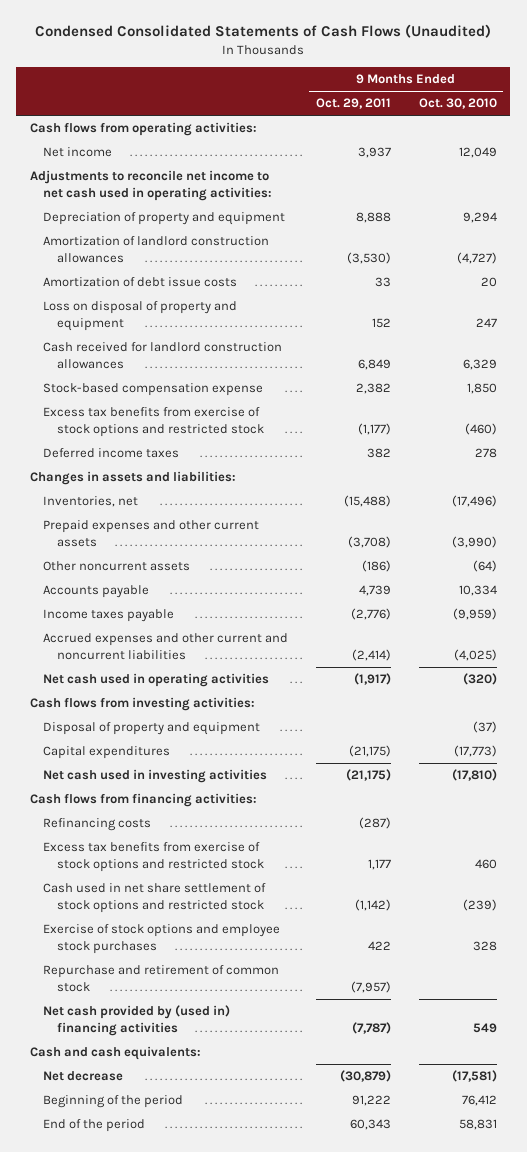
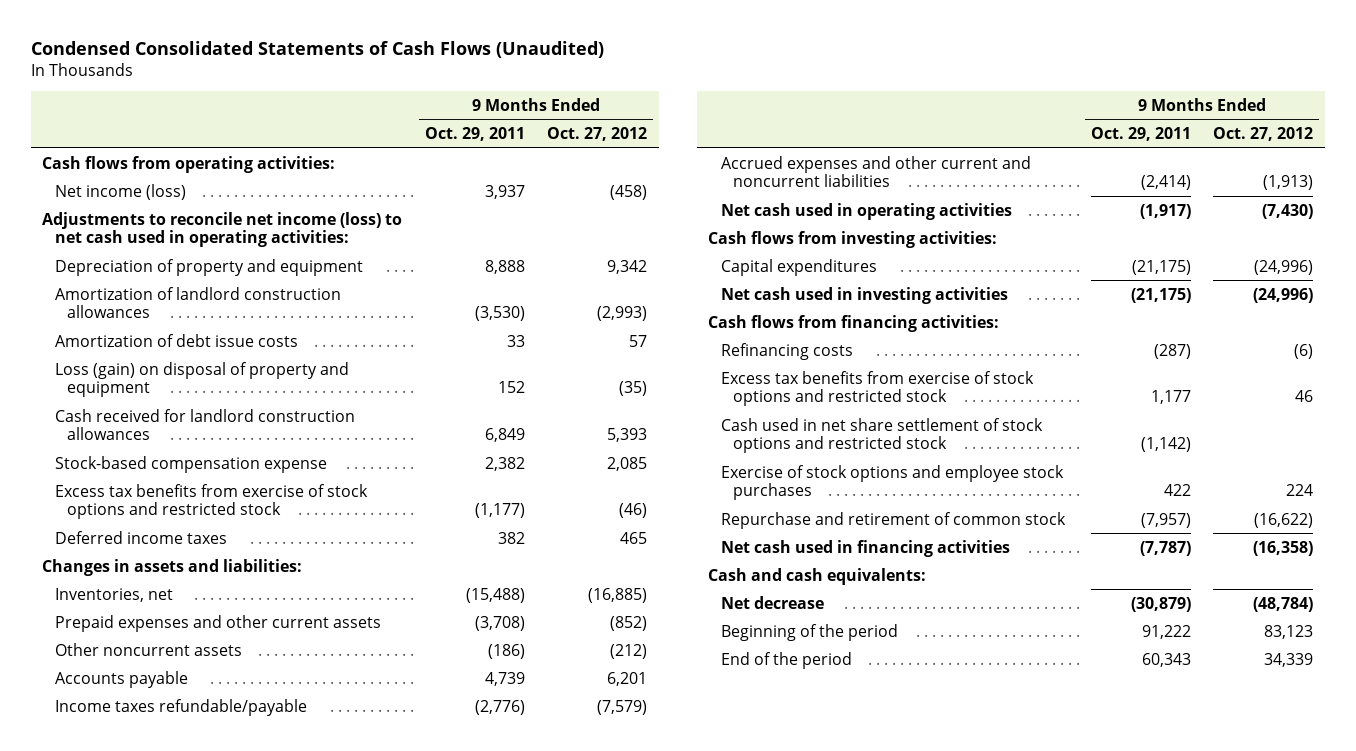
[418,98,497,110] Oct. 30, 2010 -> none
none -> [547,127,648,142] Oct. 27, 2012
[43,147,113,158] Net income -> [54,183,186,200] Net income (loss)
[29,170,273,201] Adjustments to reconcile net income to net cash used in operating activities: -> [42,211,403,248] Adjustments to reconcile net income (loss) to net cash used in operating activities:
[43,301,238,331] Loss on disposal of property and equipment -> [54,361,349,398] Loss (gain) on disposal of property and equipment
[43,609,175,623] Income taxes payable -> [54,698,307,716] Income taxes refundable/payable
[43,722,261,736] Disposal of property and equipment -> none
[43,1005,231,1036] Net cash provided by (used in) financing activities -> [720,539,1010,557] Net cash used in financing activities

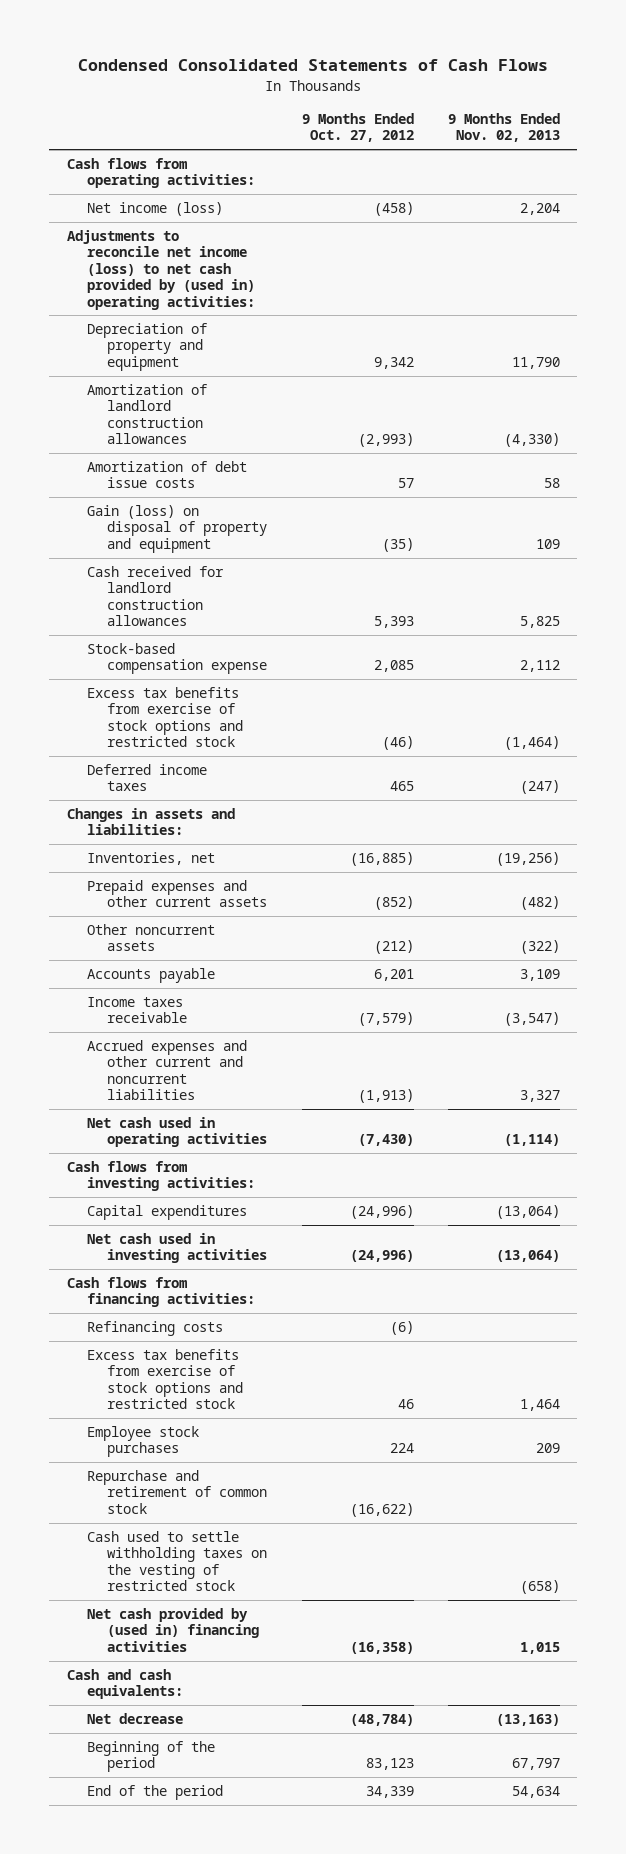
[31,41,605,59] Condensed Consolidated Statements of Cash Flows (Unaudited) -> [78,59,549,72] Condensed Consolidated Statements of Cash Flows
[424,127,525,142] Oct. 29, 2011 -> none
none -> [447,112,560,143] 9 Months Ended Nov. 02, 2013
[42,211,403,248] Adjustments to reconcile net income (loss) to net cash used in operating activities: -> [66,230,255,310] Adjustments to reconcile net income (loss) to net cash provided by (used in) operating activities:
[54,361,349,398] Loss (gain) on disposal of property and equipment -> [86,505,268,553] Gain (loss) on disposal of property and equipment
[54,698,307,716] Income taxes refundable/payable -> [86,997,188,1024] Income taxes receivable
[720,417,1043,454] Cash used in net share settlement of stock options and restricted stock -> none
[720,464,1064,501] Exercise of stock options and employee stock purchases -> [86,1426,199,1458] Employee stock purchases
none -> [86,1531,268,1592] Cash used to settle withholding taxes on the vesting of restricted stock
[720,539,1010,557] Net cash used in financing activities -> [86,1608,260,1652] Net cash provided by (used in) financing activities

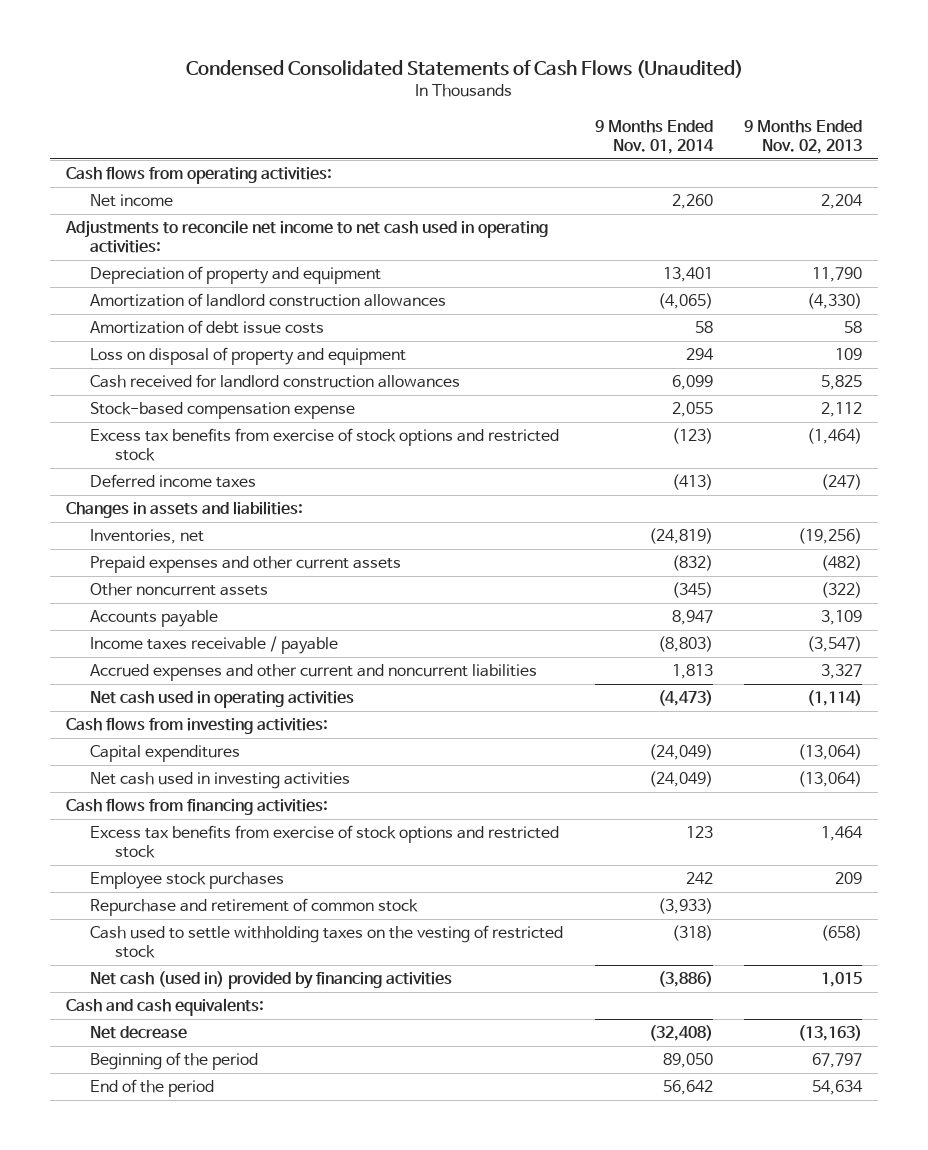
[78,59,549,72] Condensed Consolidated Statements of Cash Flows -> [185,59,743,78] Condensed Consolidated Statements of Cash Flows (Unaudited)
[301,112,414,143] 9 Months Ended Oct. 27, 2012 -> none
none -> [594,119,714,154] 9 Months Ended Nov. 01, 2014
[86,202,223,217] Net income (loss) -> [90,194,174,208] Net income
[66,230,255,310] Adjustments to reconcile net income (loss) to net cash provided by (used in) operating activities: -> [64,220,548,254] Adjustments to reconcile net income to net cash used in operating activities:
[86,505,268,553] Gain (loss) on disposal of property and equipment -> [90,347,407,366] Loss on disposal of property and equipment
[86,997,188,1024] Income taxes receivable -> [90,636,339,655] Income taxes receivable / payable
[86,1321,223,1337] Refinancing costs -> none
[86,1608,260,1652] Net cash provided by (used in) financing activities -> [90,971,453,990] Net cash (used in) provided by financing activities

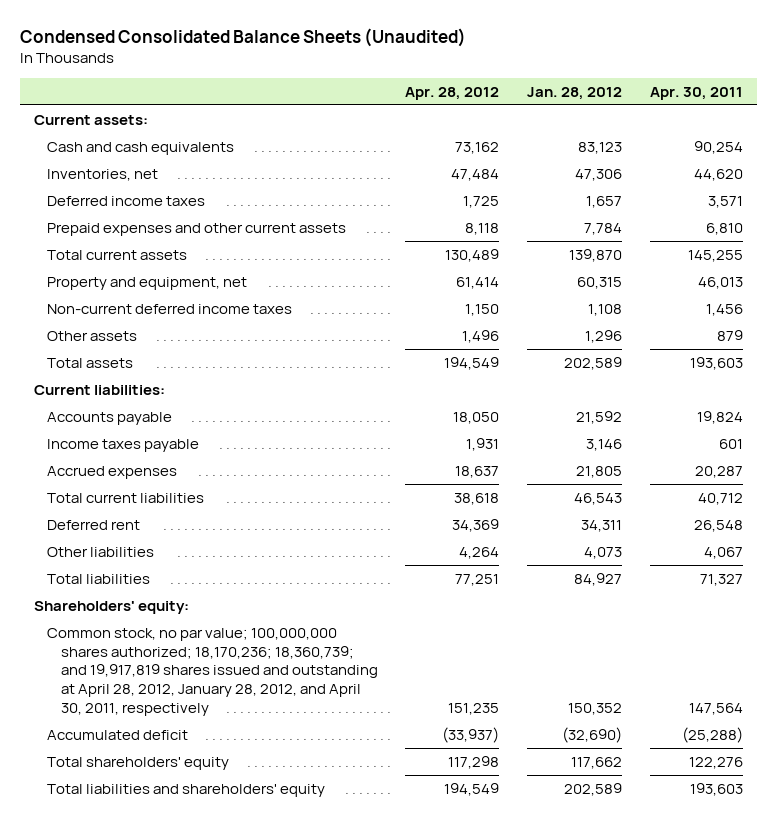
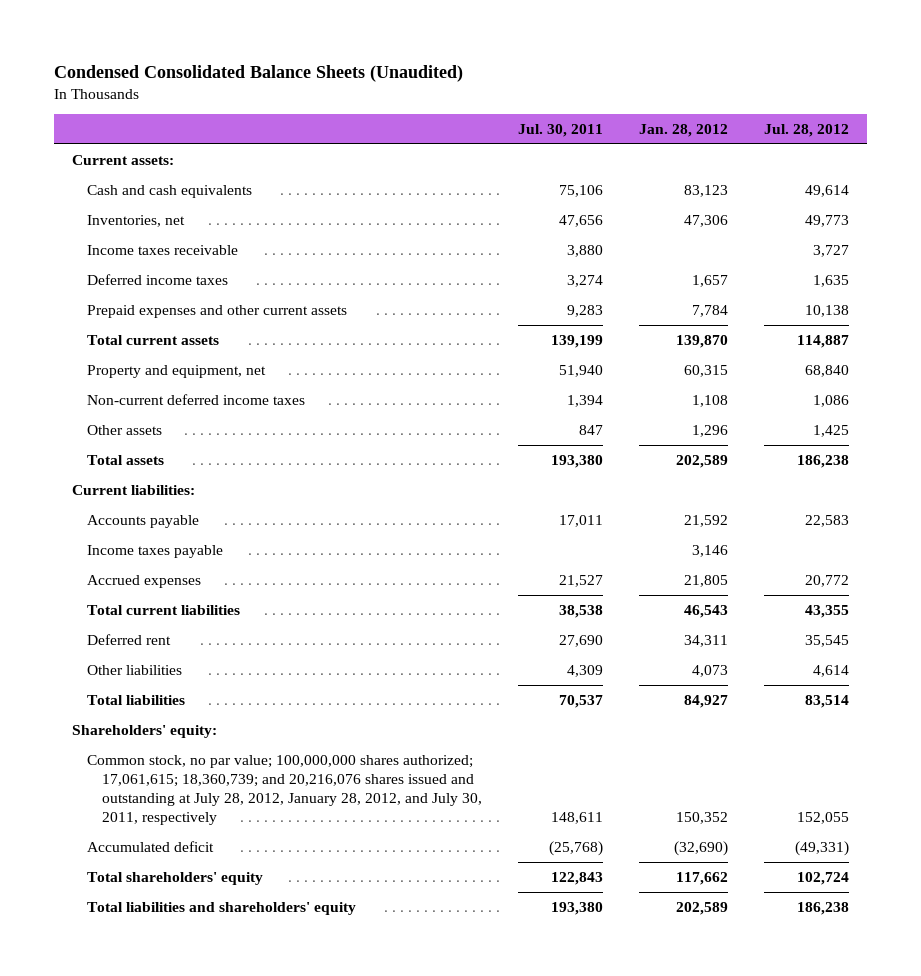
[405,86,500,100] Apr. 28, 2012 -> none
[649,86,743,100] Apr. 30, 2011 -> none
none -> [518,124,604,138] Jul. 30, 2011
none -> [764,124,850,138] Jul. 28, 2012
none -> [87,244,239,255] Income taxes receivable
[47,627,378,716] Common stock, no par value; 100,000,000 shares authorized; 18,170,236; 18,360,739; and 19,917,819 shares issued and outstanding at April 28, 2012, January 28, 2012, and April 30, 2011, respectively -> [87,754,483,826] Common stock, no par value; 100,000,000 shares authorized; 17,061,615; 18,360,739; and 20,216,076 shares issued and outstanding at July 28, 2012, January 28, 2012, and July 30, 2011, respectively

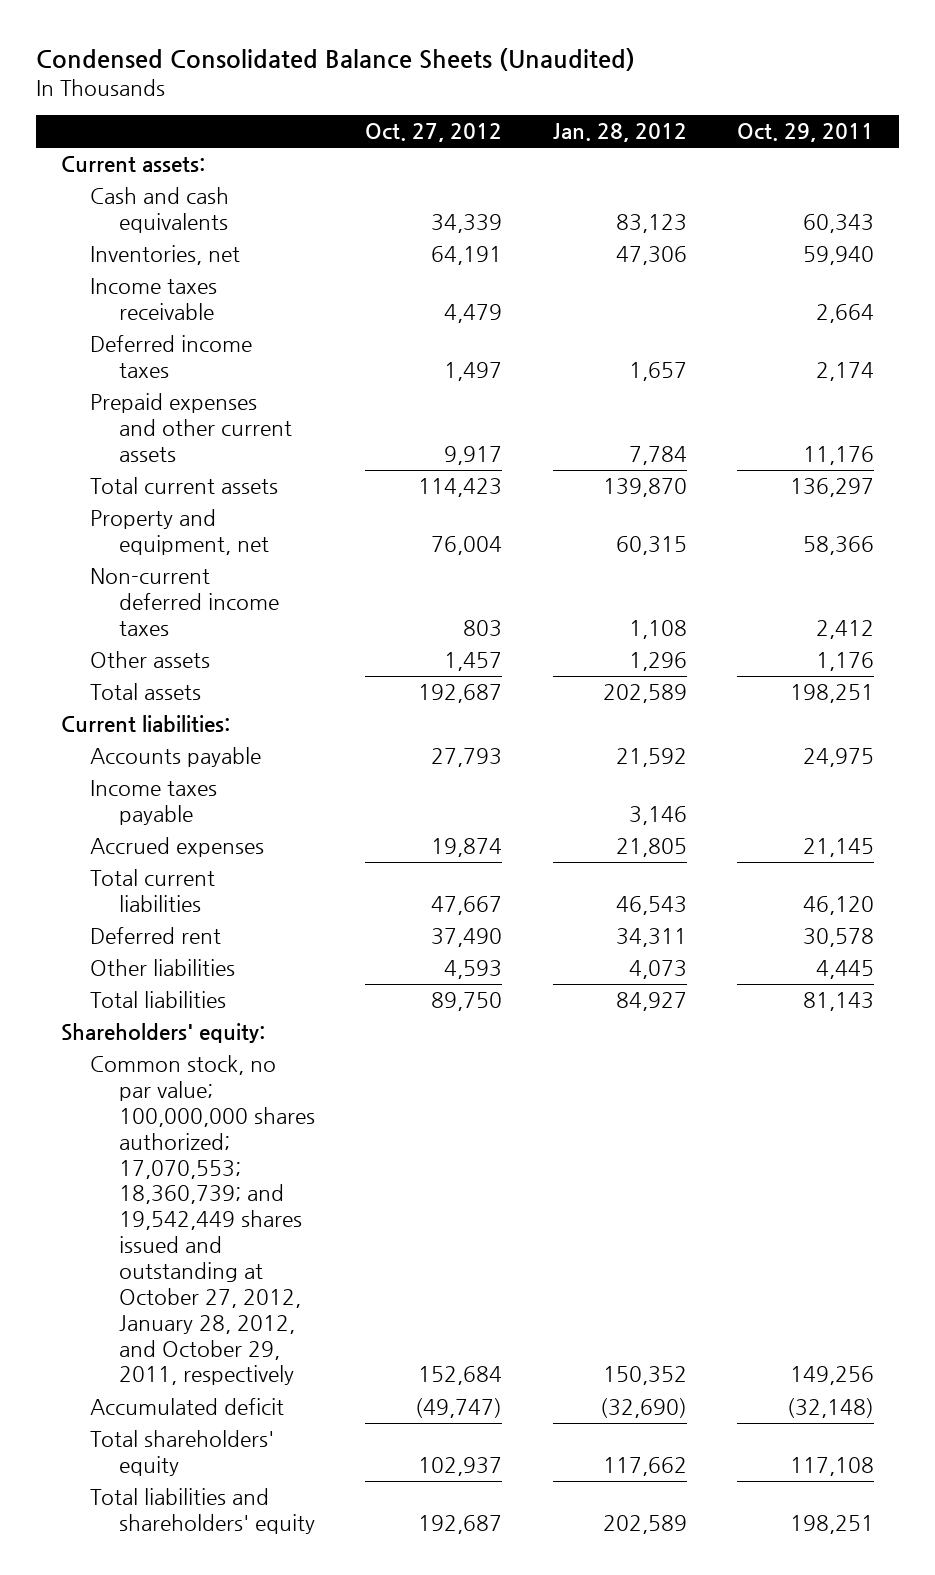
[518,124,604,138] Jul. 30, 2011 -> none
[764,124,850,138] Jul. 28, 2012 -> none
none -> [365,123,503,143] Oct. 27, 2012
none -> [736,123,874,143] Oct. 29, 2011
[87,754,483,826] Common stock, no par value; 100,000,000 shares authorized; 17,061,615; 18,360,739; and 20,216,076 shares issued and outstanding at July 28, 2012, January 28, 2012, and July 30, 2011, respectively -> [89,1055,315,1386] Common stock, no par value; 100,000,000 shares authorized; 17,070,553; 18,360,739; and 19,542,449 shares issued and outstanding at October 27, 2012, January 28, 2012, and October 29, 2011, respectively

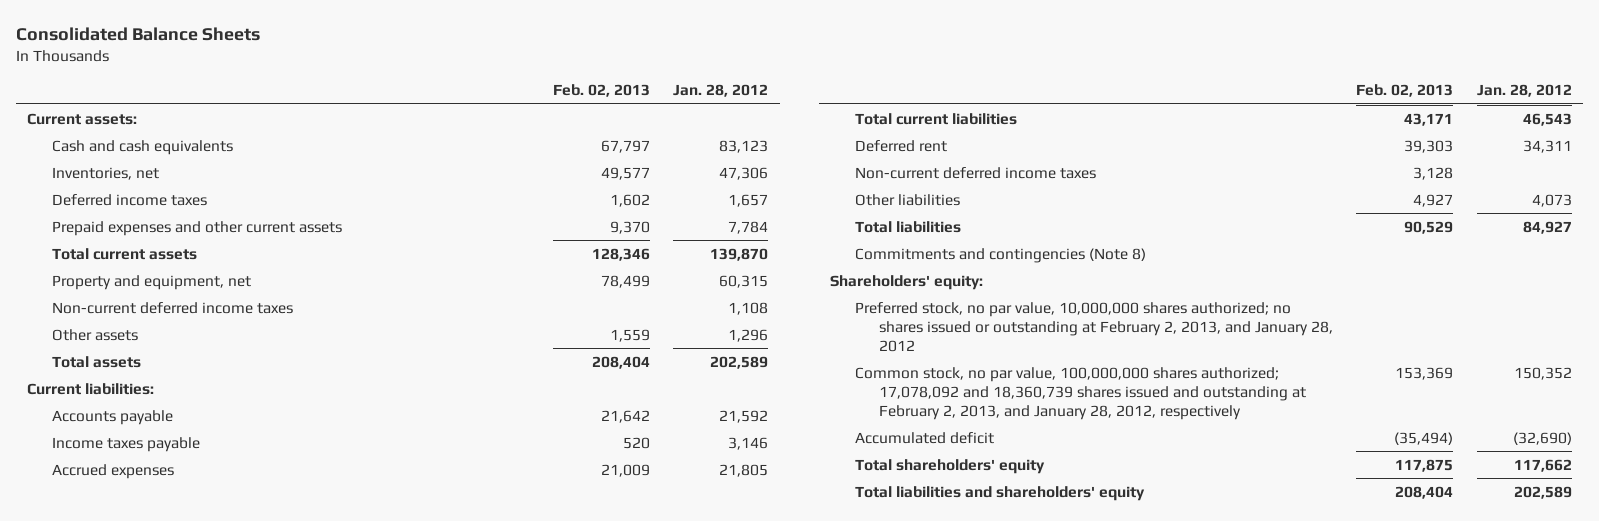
[35,48,635,72] Condensed Consolidated Balance Sheets (Unaudited) -> [15,26,260,41] Consolidated Balance Sheets
[365,123,503,143] Oct. 27, 2012 -> none
[736,123,874,143] Oct. 29, 2011 -> none
none -> [553,84,651,98] Feb. 02, 2013
[89,278,217,321] Income taxes receivable -> none
none -> [854,166,1096,179] Non-current deferred income taxes
none -> [854,247,1146,263] Commitments and contingencies (Note 8)
none -> [854,301,1334,352] Preferred stock, no par value, 10,000,000 shares authorized; no shares issued or outstanding at February 2, 2013, and January 28, 2012
[89,1055,315,1386] Common stock, no par value; 100,000,000 shares authorized; 17,070,553; 18,360,739; and 19,542,449 shares issued and outstanding at October 27, 2012, January 28, 2012, and October 29, 2011, respectively -> [854,366,1307,420] Common stock, no par value, 100,000,000 shares authorized; 17,078,092 and 18,360,739 shares issued and outstanding at February 2, 2013, and January 28, 2012, respectively

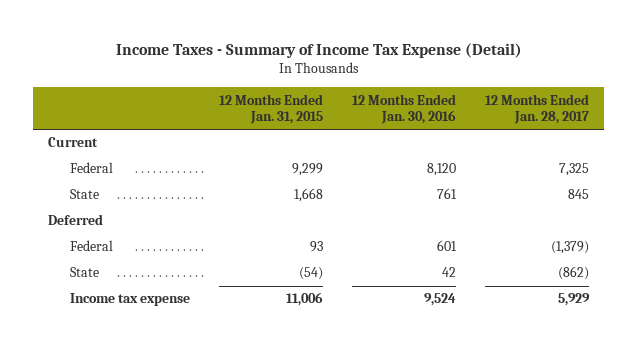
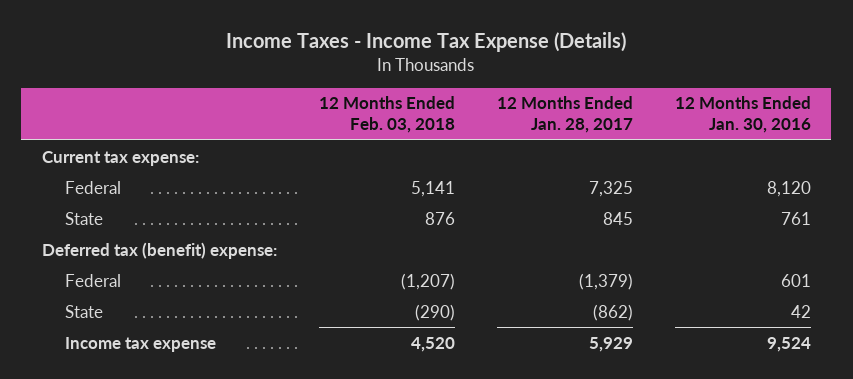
[115,42,522,58] Income Taxes - Summary of Income Tax Expense (Detail) -> [226,31,627,52] Income Taxes - Income Tax Expense (Details)
[218,93,323,125] 12 Months Ended Jan. 31, 2015 -> none
none -> [319,96,456,134] 12 Months Ended Feb. 03, 2018
[47,137,98,148] Current -> [42,150,200,166] Current tax expense:
[47,214,103,226] Deferred -> [42,241,278,259] Deferred tax (benefit) expense:

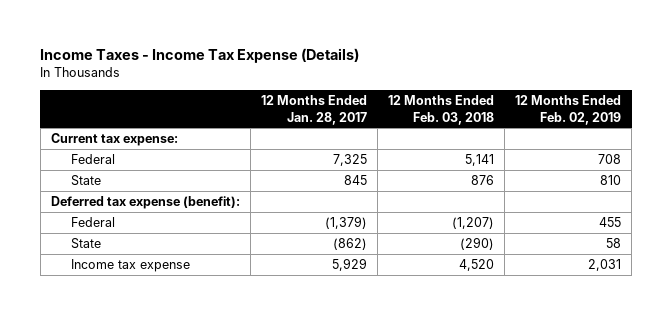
[674,96,811,134] 12 Months Ended Jan. 30, 2016 -> none
none -> [515,95,622,125] 12 Months Ended Feb. 02, 2019
[42,241,278,259] Deferred tax (benefit) expense: -> [51,196,241,210] Deferred tax expense (benefit):

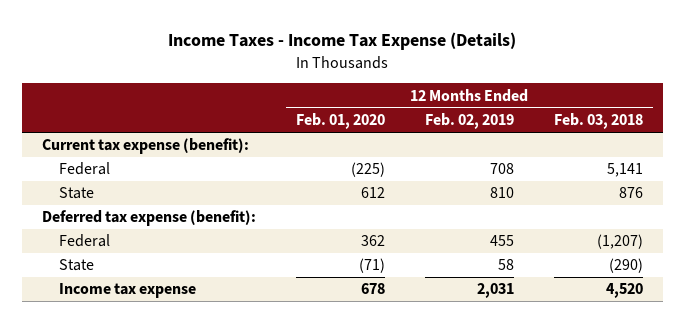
[261,95,368,125] 12 Months Ended Jan. 28, 2017 -> none
none -> [295,113,385,130] Feb. 01, 2020
[51,133,179,147] Current tax expense: -> [41,138,249,155] Current tax expense (benefit):

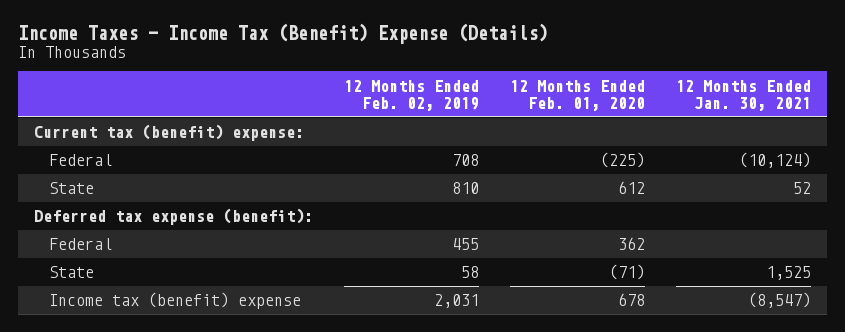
[168,32,517,51] Income Taxes - Income Tax Expense (Details) -> [18,22,549,44] Income Taxes - Income Tax (Benefit) Expense (Details)
[553,113,643,130] Feb. 03, 2018 -> none
none -> [676,79,812,111] 12 Months Ended Jan. 30, 2021
[41,138,249,155] Current tax expense (benefit): -> [34,124,305,142] Current tax (benefit) expense:
[59,283,197,299] Income tax expense -> [49,292,302,310] Income tax (benefit) expense

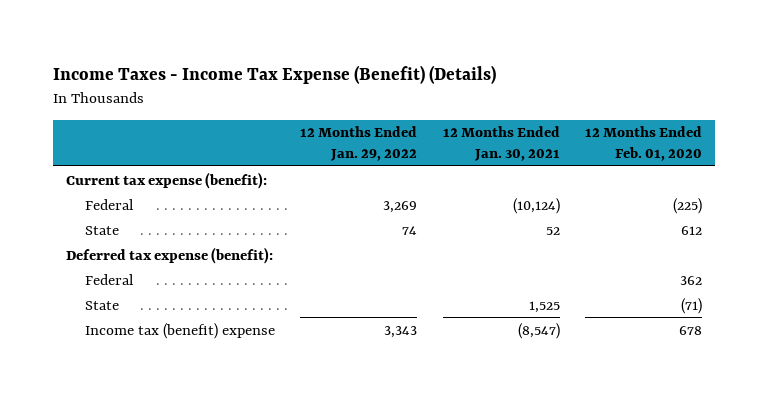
[18,22,549,44] Income Taxes - Income Tax (Benefit) Expense (Details) -> [53,64,497,84] Income Taxes - Income Tax Expense (Benefit) (Details)
[344,79,480,111] 12 Months Ended Feb. 02, 2019 -> none
none -> [300,126,418,161] 12 Months Ended Jan. 29, 2022
[34,124,305,142] Current tax (benefit) expense: -> [66,171,268,189] Current tax expense (benefit):

